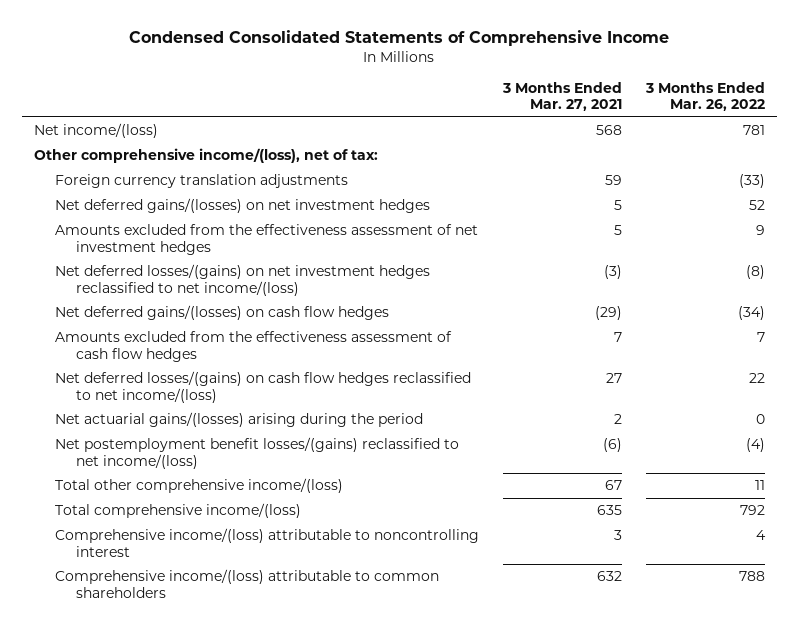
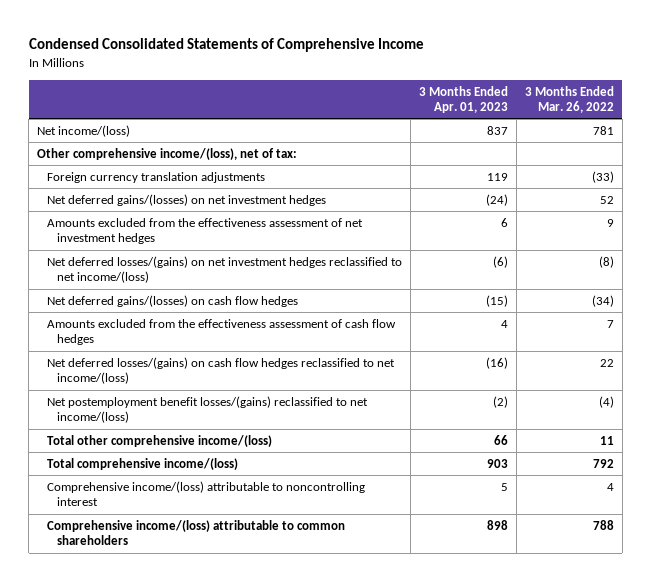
[501,81,622,112] 3 Months Ended Mar. 27, 2021 -> none
none -> [418,85,508,114] 3 Months Ended Apr. 01, 2023
[54,412,423,428] Net actuarial gains/(losses) arising during the period -> none

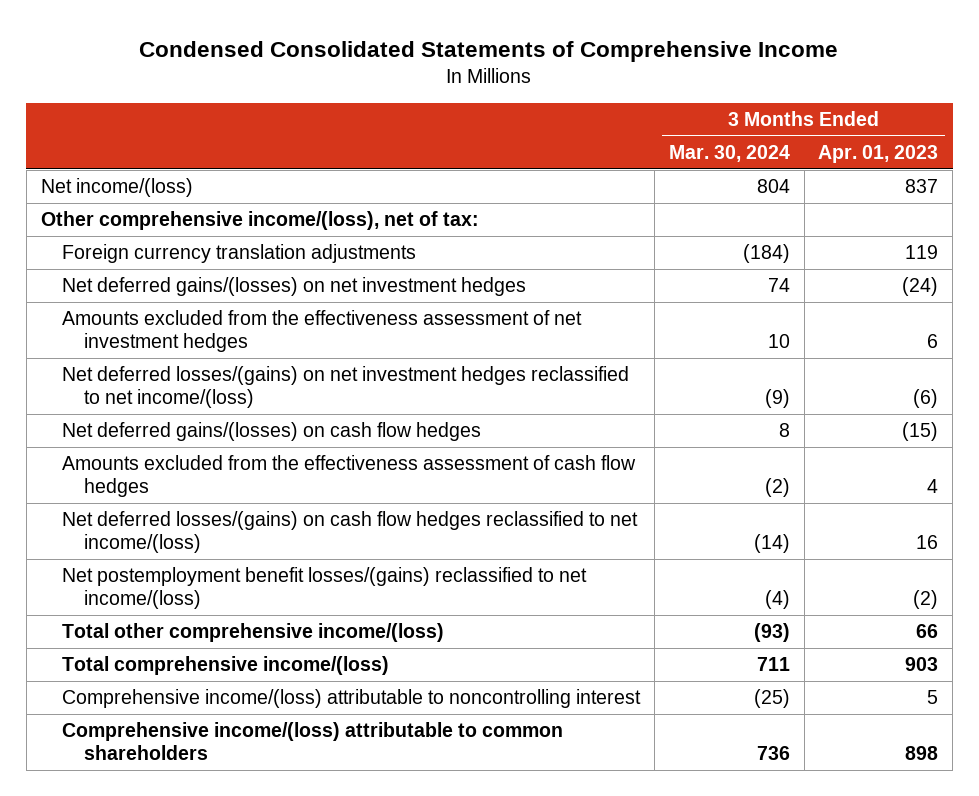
[524,85,614,114] 3 Months Ended Mar. 26, 2022 -> none
none -> [668,145,790,163] Mar. 30, 2024
[485,356,508,369] (16) -> [916,534,939,549] 16

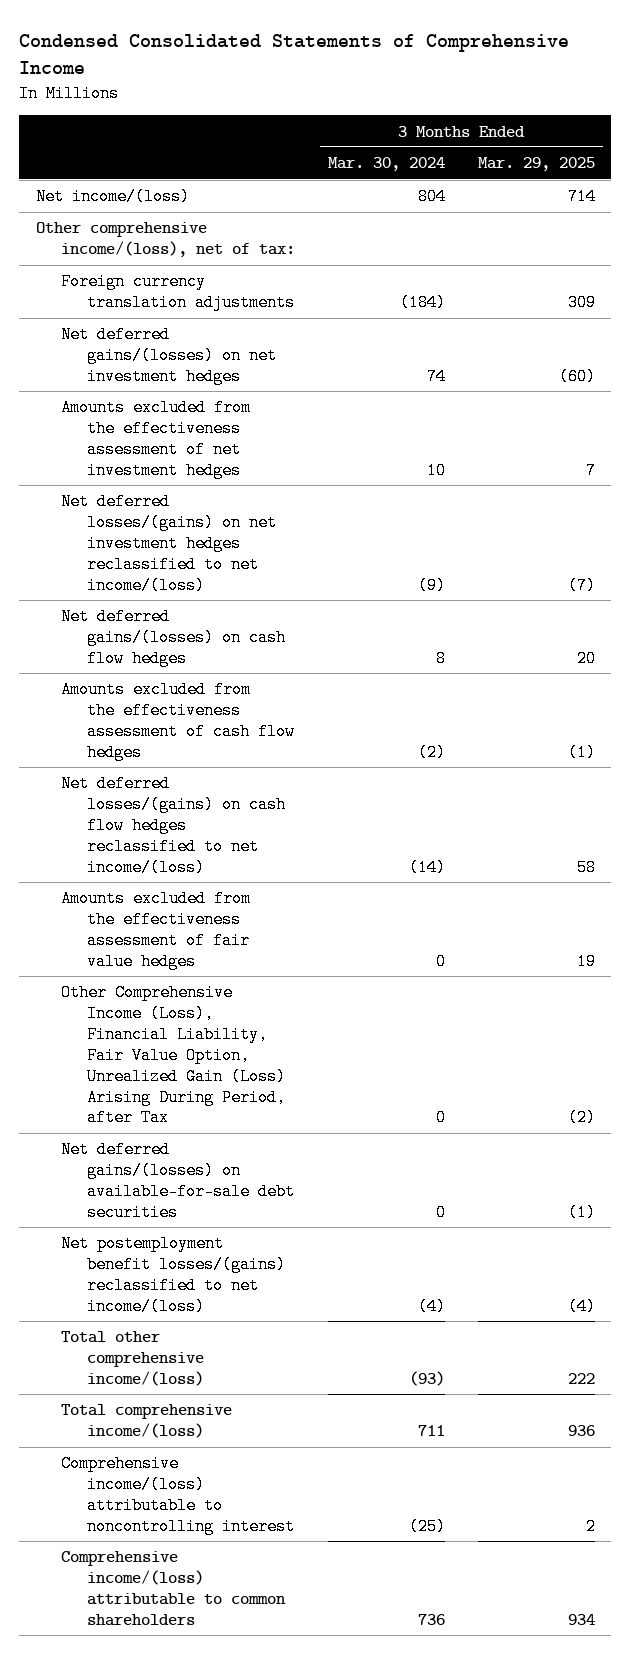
[818,145,939,164] Apr. 01, 2023 -> none
none -> [477,157,595,172] Mar. 29, 2025
none -> [61,890,252,970] Amounts excluded from the effectiveness assessment of fair value hedges
none -> [61,984,287,1127] Other Comprehensive Income (Loss), Financial Liability, Fair Value Option, Unrealized Gain (Loss) Arising During Period, after Tax
none -> [61,1141,296,1221] Net deferred gains/(losses) on available-for-sale debt securities

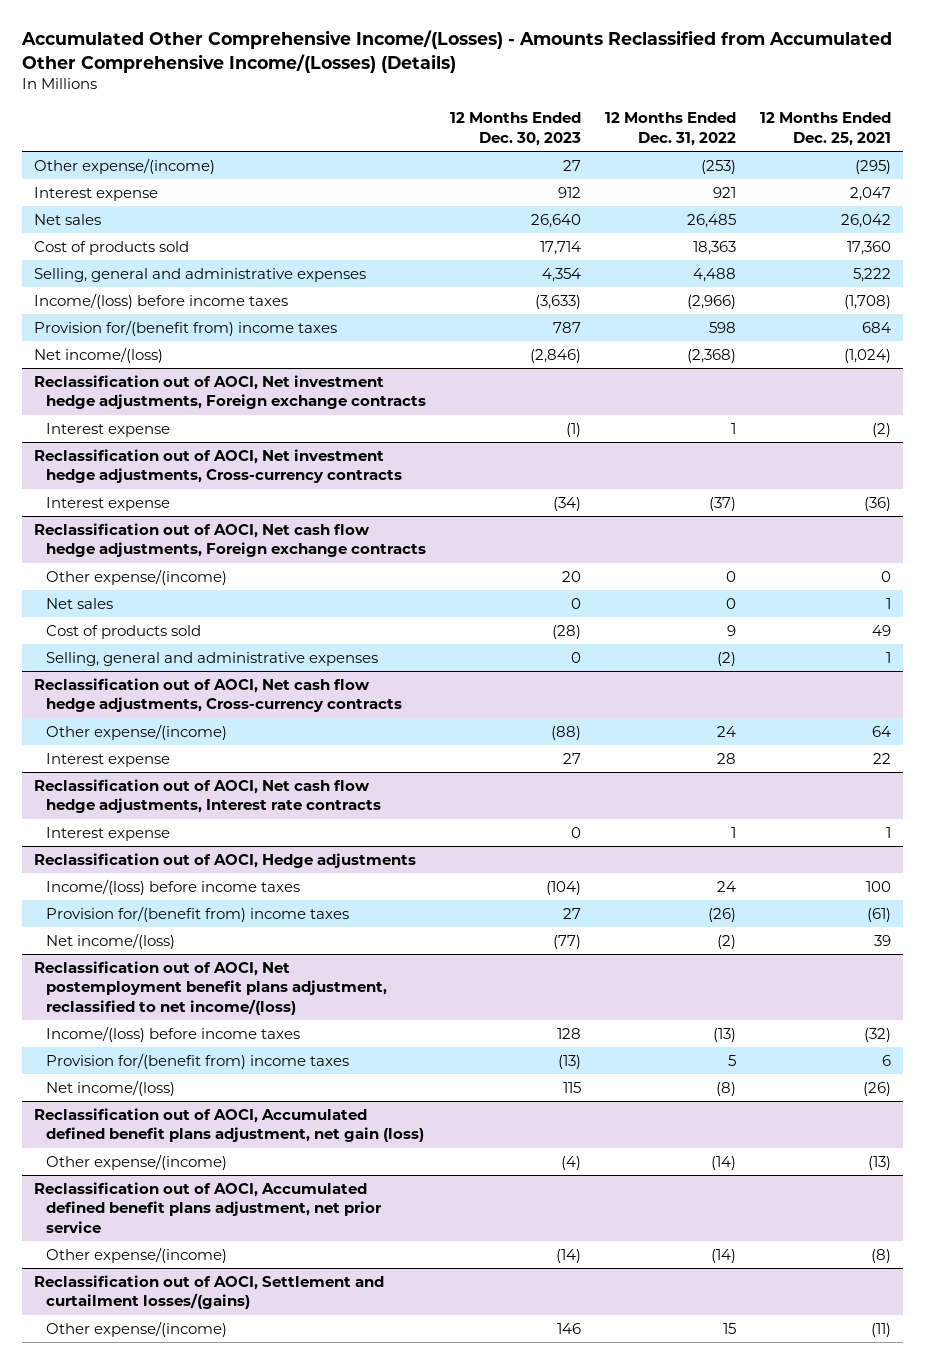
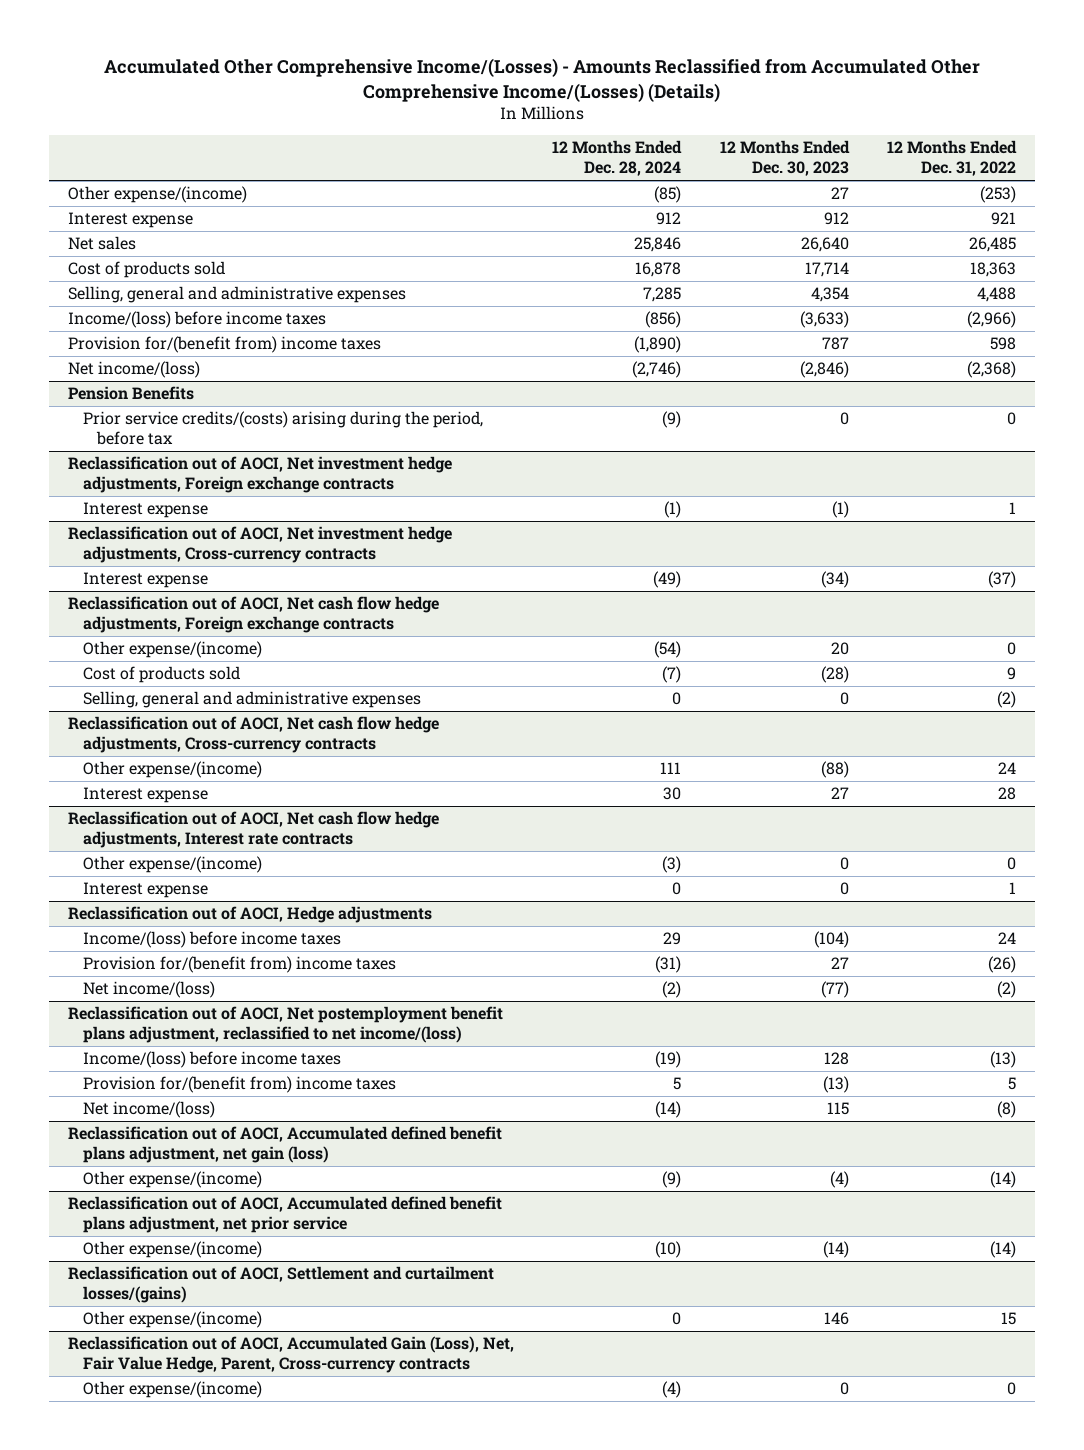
[760,112,892,146] 12 Months Ended Dec. 25, 2021 -> none
none -> [552,140,683,177] 12 Months Ended Dec. 28, 2024
none -> [68,386,195,401] Pension Benefits
none -> [82,411,483,446] Prior service credits/(costs) arising during the period, before tax
[45,597,113,609] Net sales -> none
none -> [82,856,262,874] Other expense/(income)
none -> [68,1336,515,1374] Reclassification out of AOCI, Accumulated Gain (Loss), Net, Fair Value Hedge, Parent, Cross-currency contracts
none -> [82,1381,262,1399] Other expense/(income)

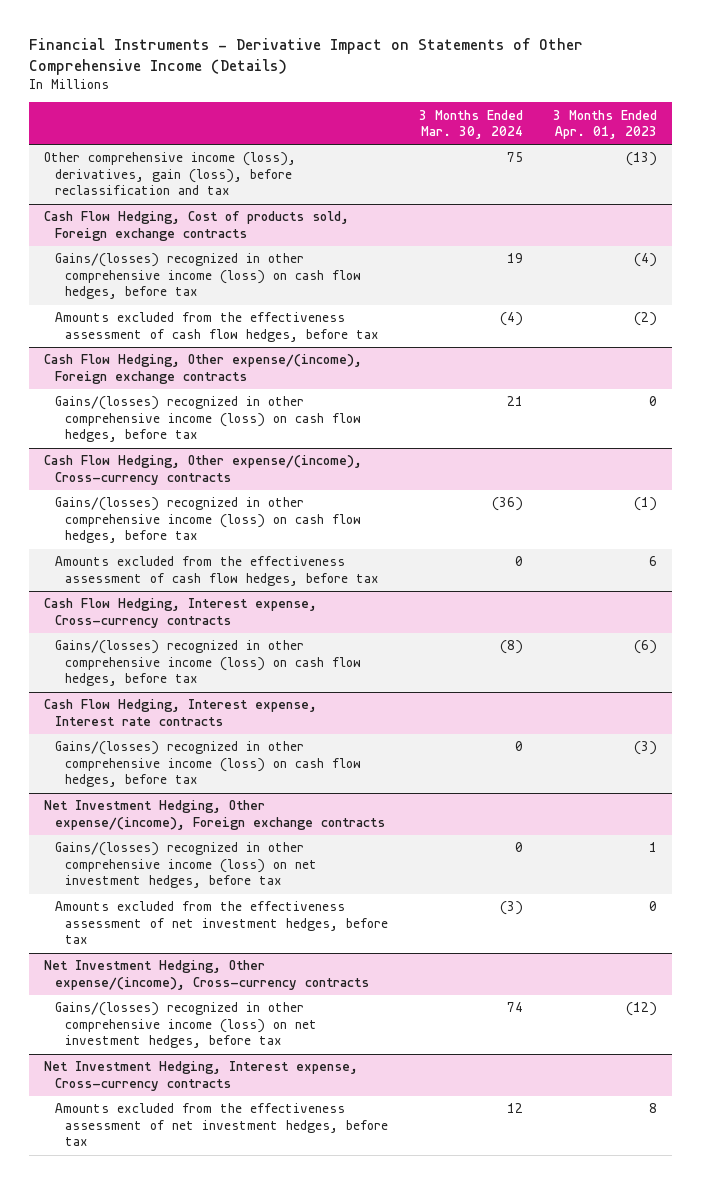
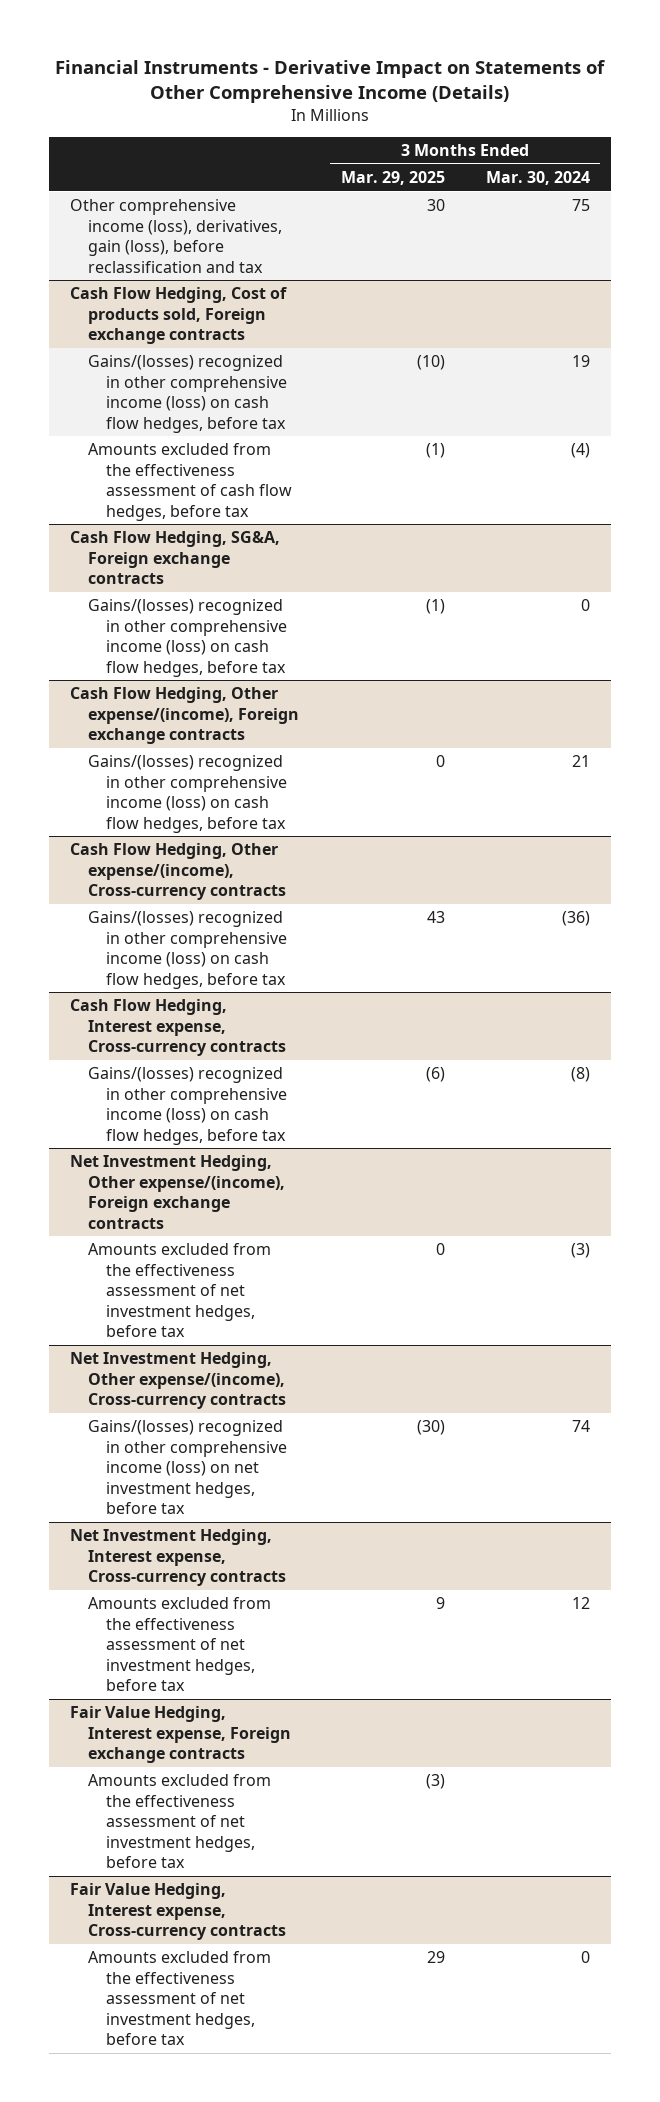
[553,109,658,140] 3 Months Ended Apr. 01, 2023 -> none
none -> [340,171,445,186] Mar. 29, 2025
none -> [70,531,281,585] Cash Flow Hedging, SG&A, Foreign exchange contracts
none -> [88,599,288,677] Gains/(losses) recognized in other comprehensive income (loss) on cash flow hedges, before tax
[54,556,380,586] Amounts excluded from the effectiveness assessment of cash flow hedges, before tax -> none
[44,699,318,726] Cash Flow Hedging, Interest expense, Interest rate contracts -> none
[54,741,362,788] Gains/(losses) recognized in other comprehensive income (loss) on cash flow hedges, before tax -> none
[54,842,318,889] Gains/(losses) recognized in other comprehensive income (loss) on net investment hedges, before tax -> none
none -> [70,1706,292,1764] Fair Value Hedging, Interest expense, Foreign exchange contracts
none -> [88,1774,272,1869] Amounts excluded from the effectiveness assessment of net investment hedges, before tax
none -> [70,1883,287,1941] Fair Value Hedging, Interest expense, Cross-currency contracts
none -> [88,1951,272,2046] Amounts excluded from the effectiveness assessment of net investment hedges, before tax

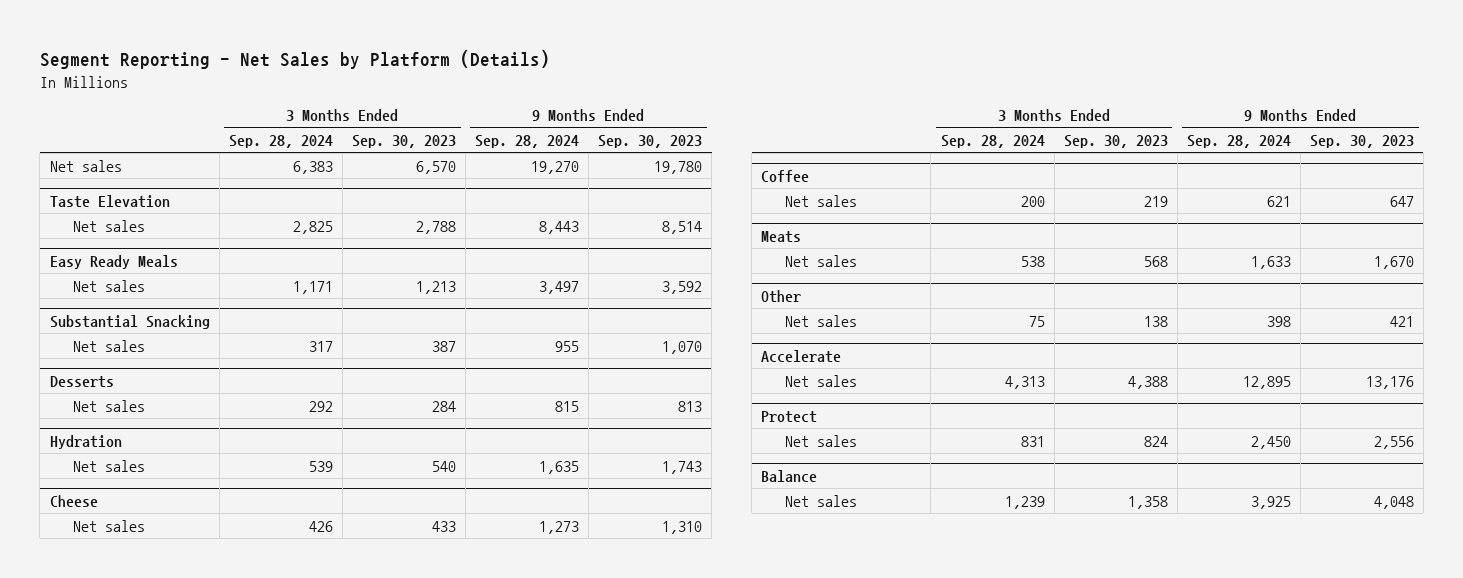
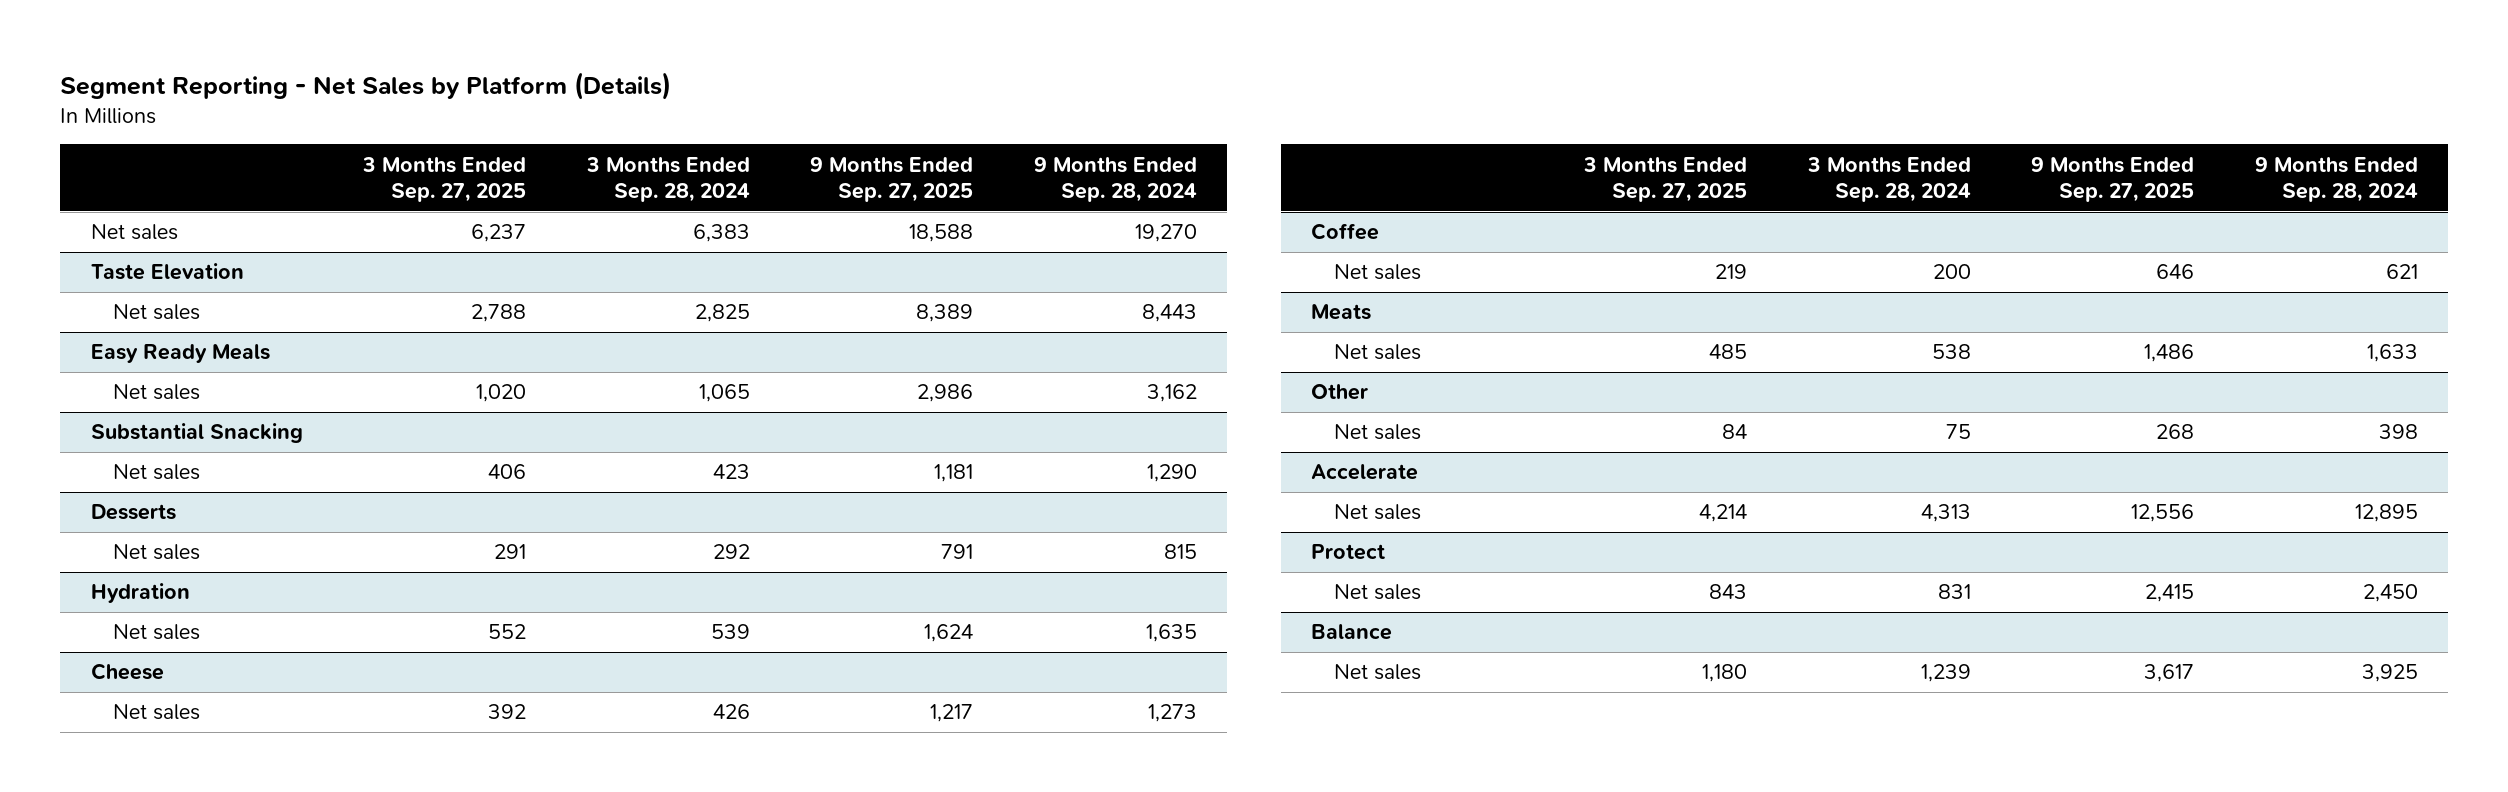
[351,135,456,149] Sep. 30, 2023 -> none
[598,135,703,149] Sep. 30, 2023 -> none
none -> [362,156,527,203] 3 Months Ended Sep. 27, 2025
none -> [810,156,974,203] 9 Months Ended Sep. 27, 2025
[292,280,333,294] 1,171 -> [698,384,750,403] 1,065
[538,280,579,294] 3,497 -> [1146,384,1197,403] 3,162
[308,340,333,352] 317 -> [712,464,750,480] 423
[554,340,579,352] 955 -> [1146,464,1197,483] 1,290

